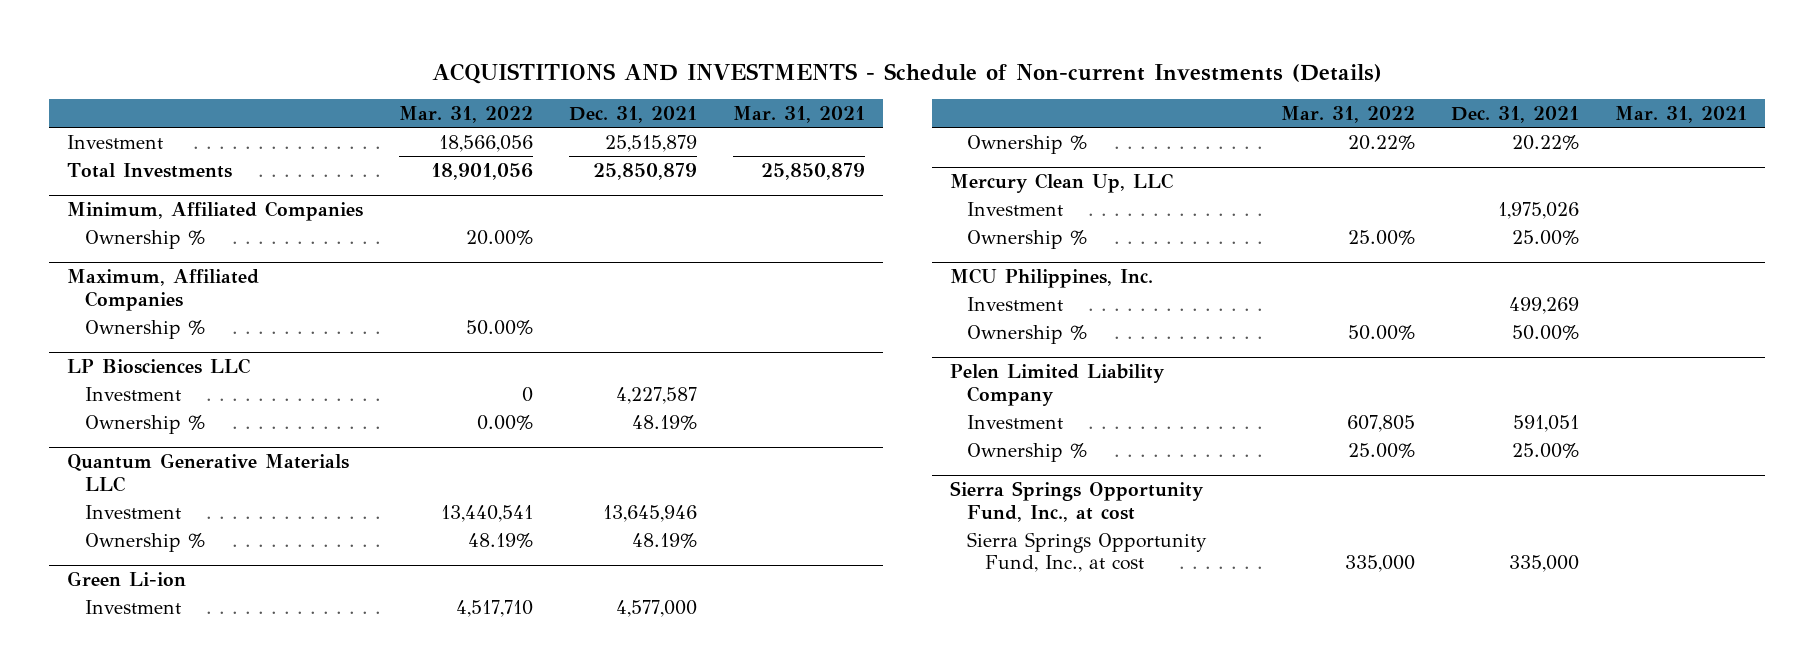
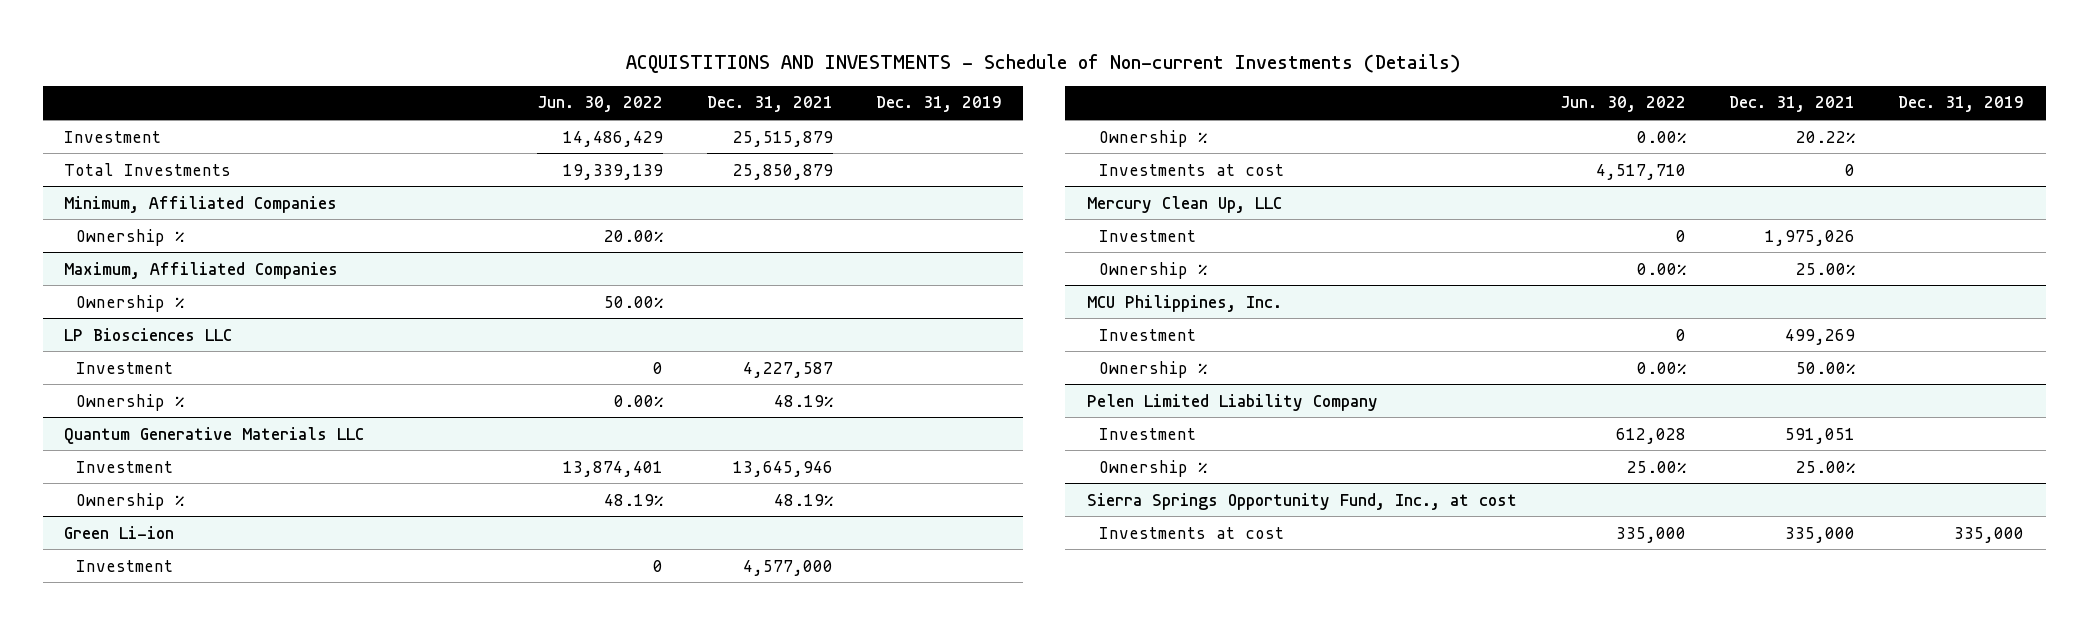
[398,106,533,124] Mar. 31, 2022 -> none
[732,106,865,124] Mar. 31, 2021 -> none
none -> [537,96,664,113] Jun. 30, 2022
none -> [875,96,1002,113] Dec. 31, 2019
none -> [1098,163,1284,176] Investments at cost
[967,531,1208,573] Sierra Springs Opportunity Fund, Inc., at cost -> [1098,526,1284,539] Investments at cost

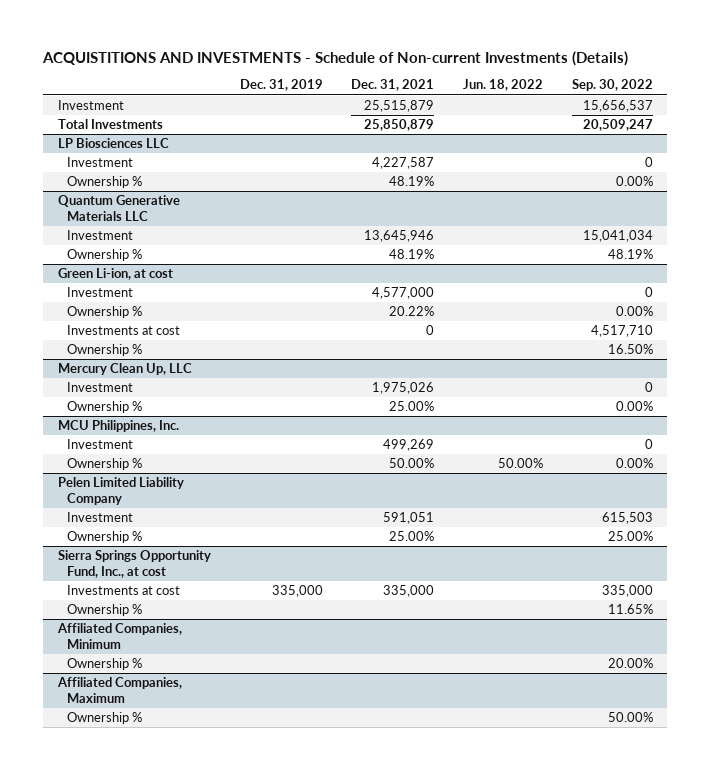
[537,96,664,113] Jun. 30, 2022 -> none
none -> [463,79,544,92] Jun. 18, 2022
none -> [571,79,653,92] Sep. 30, 2022
[64,195,338,213] Minimum, Affiliated Companies -> none
[76,228,185,246] Ownership % -> none
[64,261,339,279] Maximum, Affiliated Companies -> none
[76,294,185,312] Ownership % -> none
[64,525,175,539] Green Li-ion -> [57,268,173,281] Green Li-ion, at cost
none -> [67,344,143,357] Ownership %
none -> [67,604,143,617] Ownership %
none -> [56,623,182,649] Affiliated Companies, Minimum
none -> [67,658,143,671] Ownership %
none -> [56,677,182,703] Affiliated Companies, Maximum
none -> [67,712,143,725] Ownership %

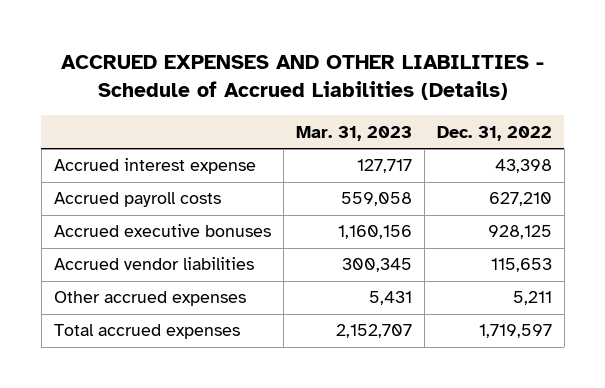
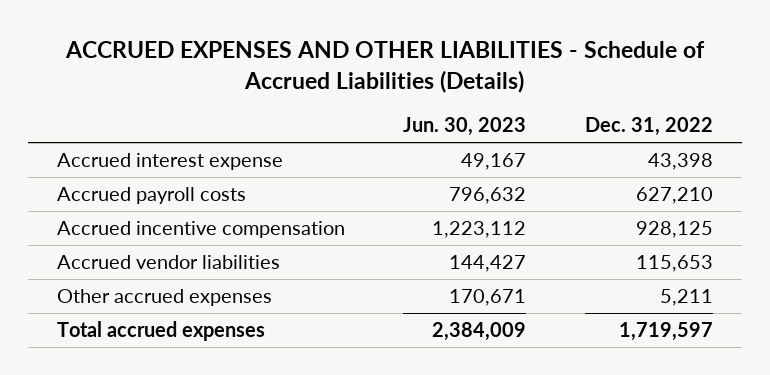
[295,125,412,141] Mar. 31, 2023 -> none
none -> [403,117,527,137] Jun. 30, 2023
[53,224,271,238] Accrued executive bonuses -> [56,221,345,239] Accrued incentive compensation

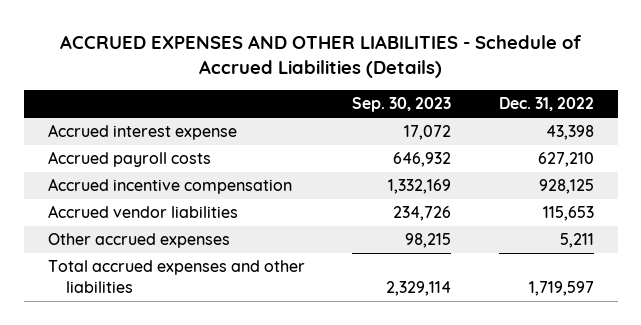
[403,117,527,137] Jun. 30, 2023 -> none
none -> [352,97,452,113] Sep. 30, 2023
[56,321,265,342] Total accrued expenses -> [47,260,305,294] Total accrued expenses and other liabilities

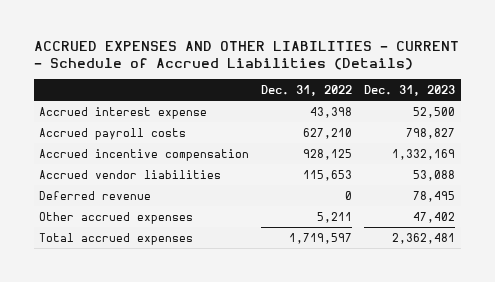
[59,34,581,78] ACCRUED EXPENSES AND OTHER LIABILITIES - Schedule of Accrued Liabilities (Details) -> [33,40,459,71] ACCRUED EXPENSES AND OTHER LIABILITIES - CURRENT - Schedule of Accrued Liabilities (Details)
[352,97,452,113] Sep. 30, 2023 -> none
none -> [364,84,456,96] Dec. 31, 2023
none -> [39,190,152,200] Deferred revenue
[47,260,305,294] Total accrued expenses and other liabilities -> [39,232,194,245] Total accrued expenses

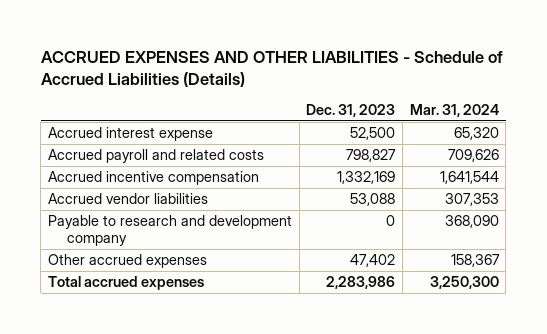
[33,40,459,71] ACCRUED EXPENSES AND OTHER LIABILITIES - CURRENT - Schedule of Accrued Liabilities (Details) -> [40,50,503,87] ACCRUED EXPENSES AND OTHER LIABILITIES - Schedule of Accrued Liabilities (Details)
[261,84,353,96] Dec. 31, 2022 -> none
none -> [409,104,499,118] Mar. 31, 2024
[39,127,187,140] Accrued payroll costs -> [47,149,264,164] Accrued payroll and related costs
[39,190,152,200] Deferred revenue -> none
none -> [47,215,292,247] Payable to research and development company
[392,232,456,244] 2,362,481 -> [326,276,396,290] 2,283,986

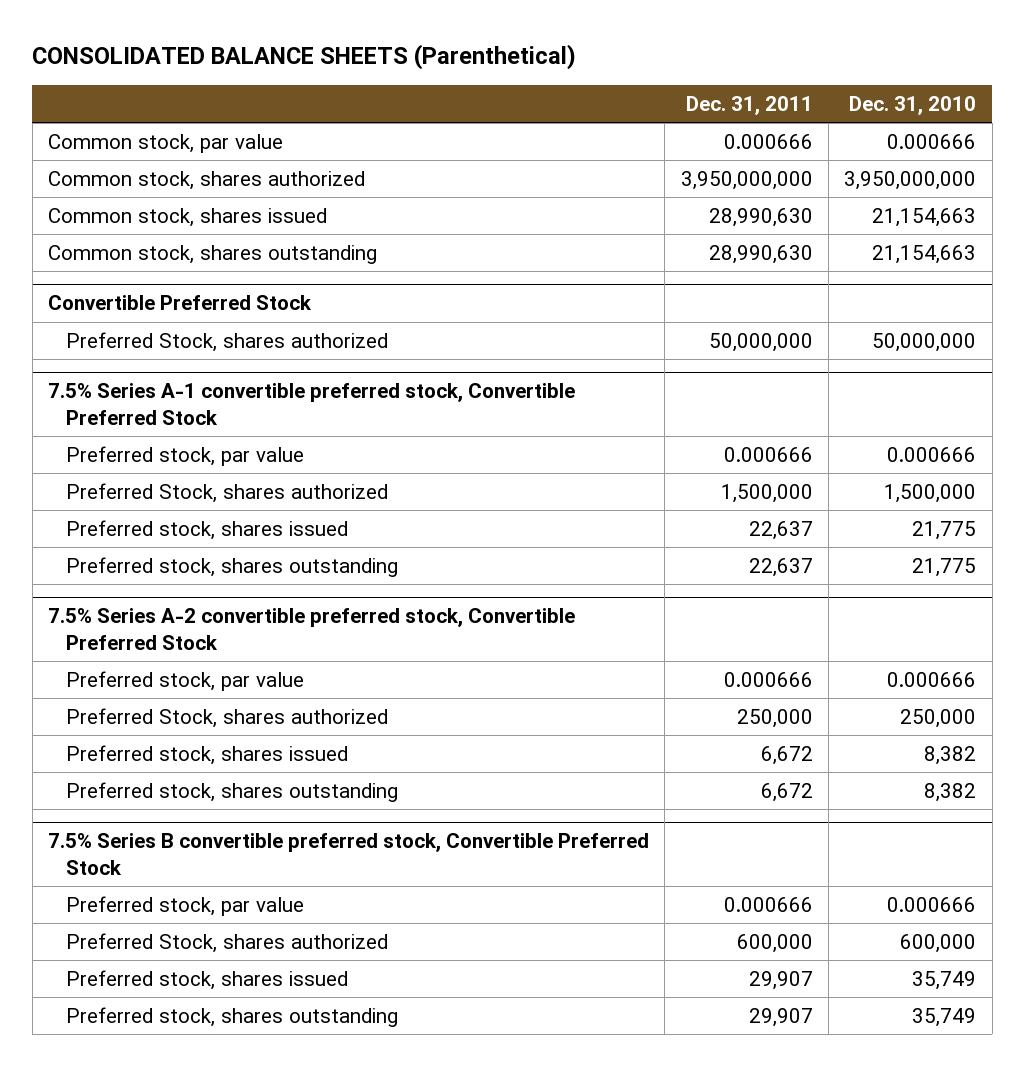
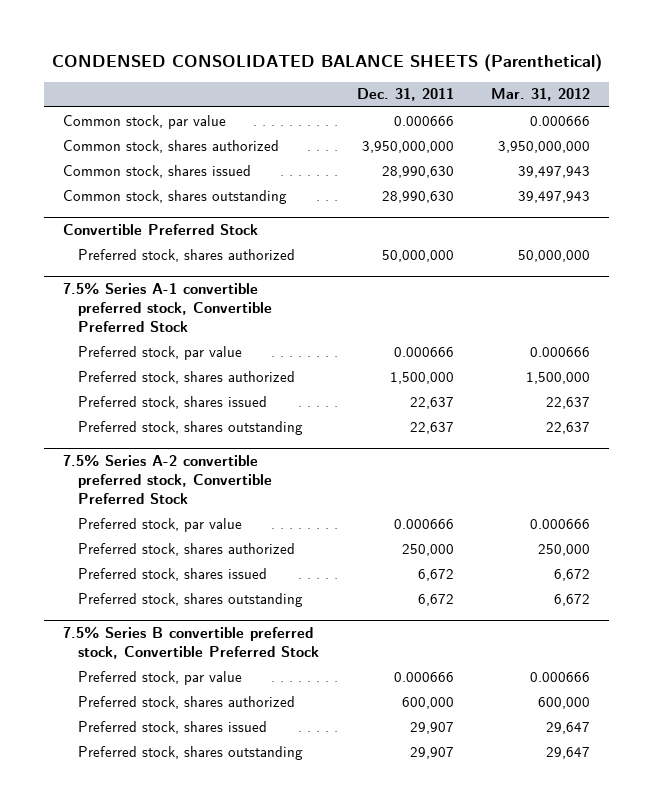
[32,44,577,71] CONSOLIDATED BALANCE SHEETS (Parenthetical) -> [51,53,602,72] CONDENSED CONSOLIDATED BALANCE SHEETS (Parenthetical)
[849,95,977,115] Dec. 31, 2010 -> none
none -> [491,88,591,102] Mar. 31, 2012
[65,332,388,353] Preferred Stock, shares authorized -> [77,248,295,262] Preferred stock, shares authorized
[65,483,388,504] Preferred Stock, shares authorized -> [77,370,295,384] Preferred stock, shares authorized
[65,708,388,729] Preferred Stock, shares authorized -> [77,542,295,556] Preferred stock, shares authorized
[65,933,388,954] Preferred Stock, shares authorized -> [77,695,295,709] Preferred stock, shares authorized

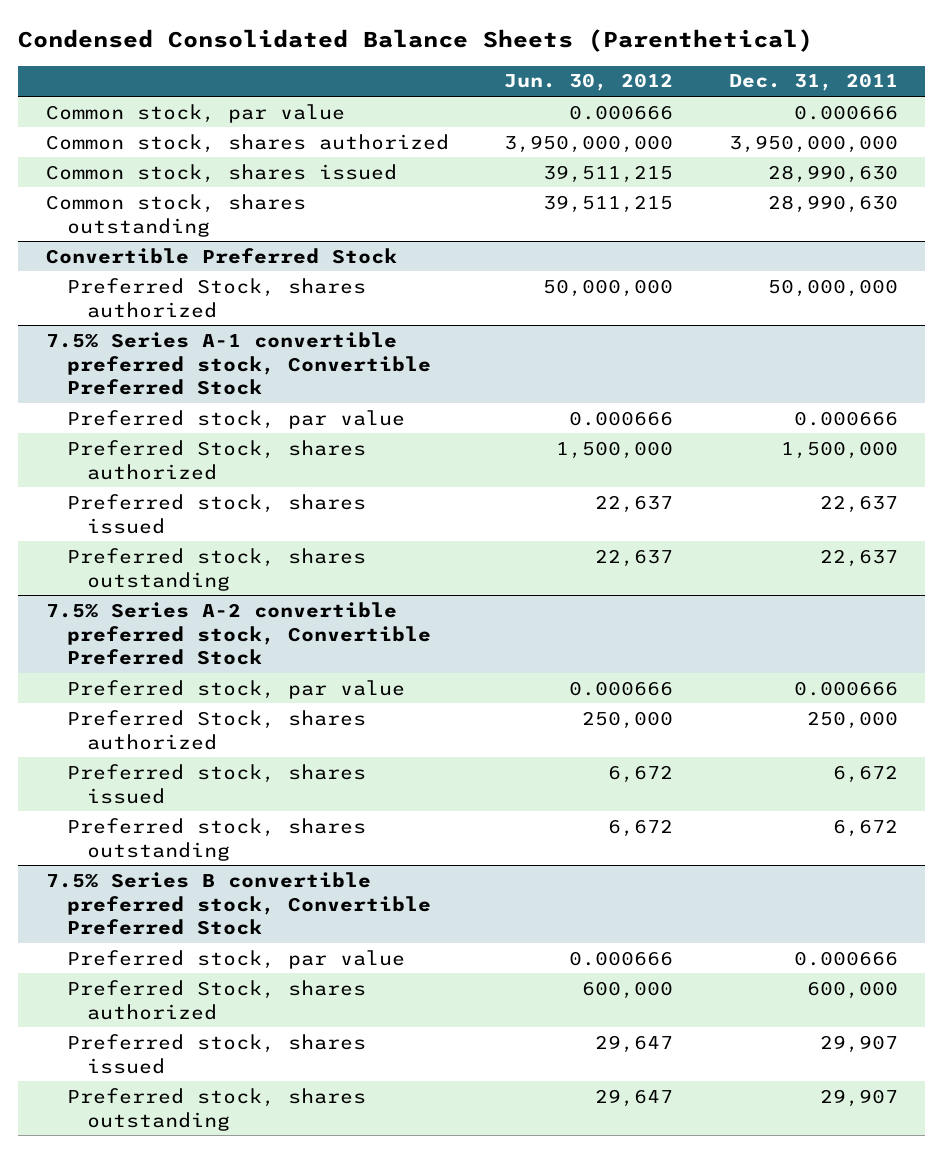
[51,53,602,72] CONDENSED CONSOLIDATED BALANCE SHEETS (Parenthetical) -> [18,29,814,53] Condensed Consolidated Balance Sheets (Parenthetical)
[491,88,591,102] Mar. 31, 2012 -> none
none -> [504,73,674,92] Jun. 30, 2012
[77,248,295,262] Preferred stock, shares authorized -> [66,277,366,318] Preferred Stock, shares authorized
[77,370,295,384] Preferred stock, shares authorized -> [66,439,366,480] Preferred Stock, shares authorized
[77,542,295,556] Preferred stock, shares authorized -> [66,709,366,750] Preferred Stock, shares authorized
[77,695,295,709] Preferred stock, shares authorized -> [66,979,366,1020] Preferred Stock, shares authorized

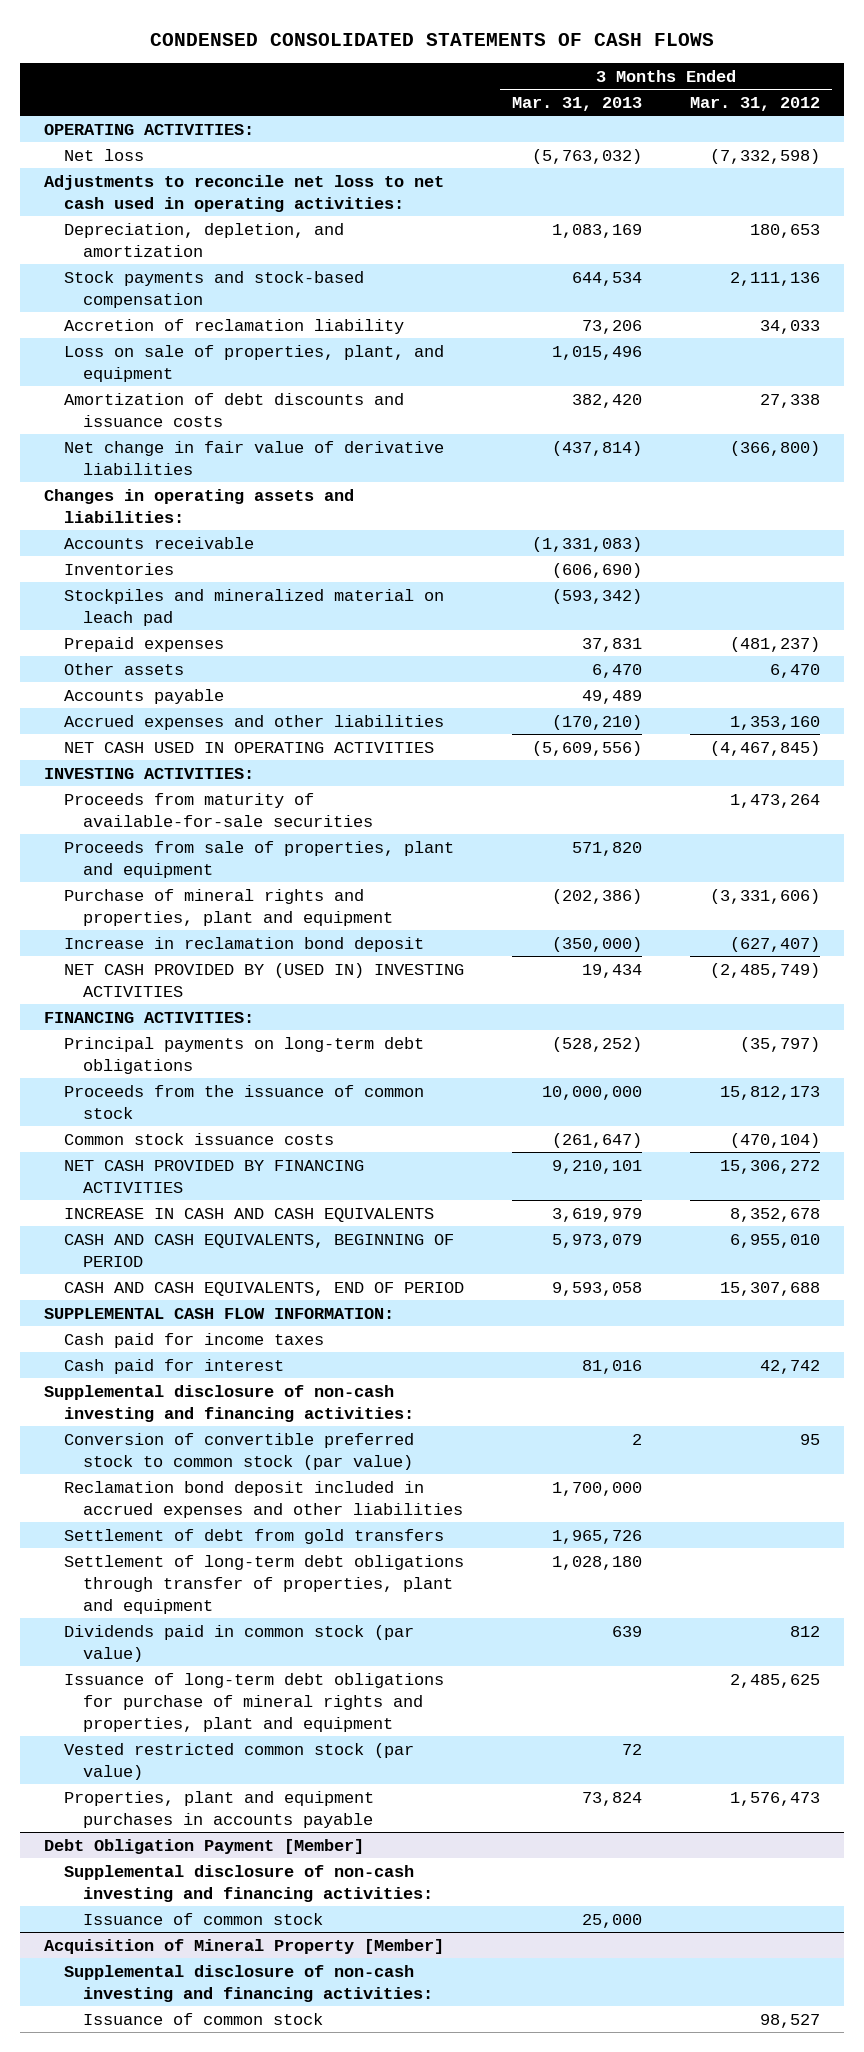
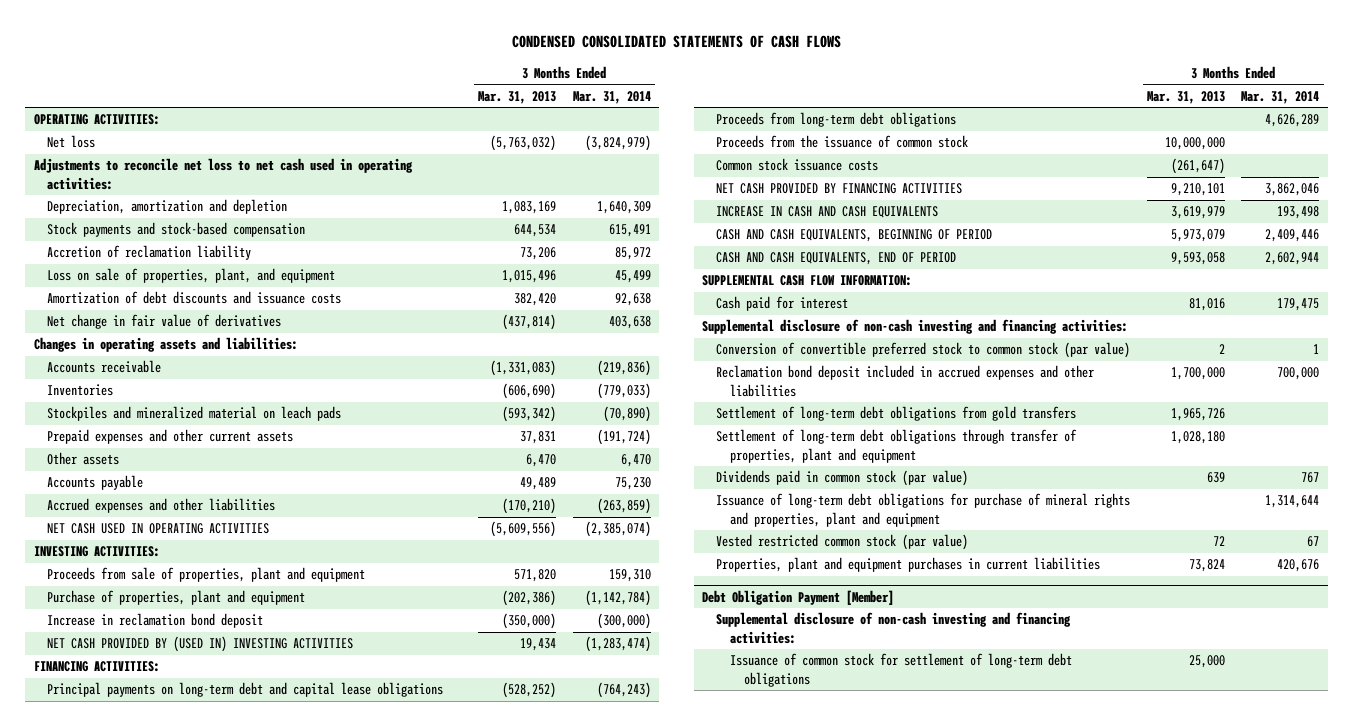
[690,96,821,111] Mar. 31, 2012 -> none
none -> [572,90,651,104] Mar. 31, 2014
[63,222,344,257] Depreciation, depletion, and amortization -> [47,199,288,215] Depreciation, amortization and depletion
[63,440,444,475] Net change in fair value of derivative liabilities -> [47,314,282,330] Net change in fair value of derivatives
[63,588,444,626] Stockpiles and mineralized material on leach pad -> [47,406,342,422] Stockpiles and mineralized material on leach pads
[63,636,224,652] Prepaid expenses -> [47,429,294,445] Prepaid expenses and other current assets
[63,792,374,827] Proceeds from maturity of available-for-sale securities -> none
[63,888,394,926] Purchase of mineral rights and properties, plant and equipment -> [47,590,306,606] Purchase of properties, plant and equipment
[63,1036,424,1074] Principal payments on long-term debt obligations -> [47,682,444,698] Principal payments on long-term debt and capital lease obligations
none -> [716,112,957,128] Proceeds from long-term debt obligations
[63,1332,324,1348] Cash paid for income taxes -> none
[63,1528,444,1544] Settlement of debt from gold transfers -> [716,406,1077,422] Settlement of long-term debt obligations from gold transfers
[63,1790,374,1828] Properties, plant and equipment purchases in accounts payable -> [716,557,1101,573] Properties, plant and equipment purchases in current liabilities
[43,1938,444,1954] Acquisition of Mineral Property [Member] -> none
[63,1964,434,2002] Supplemental disclosure of non-cash investing and financing activities: -> none
[83,2012,324,2025] Issuance of common stock -> none
[83,1912,324,1925] Issuance of common stock -> [730,653,1073,687] Issuance of common stock for settlement of long-term debt obligations

